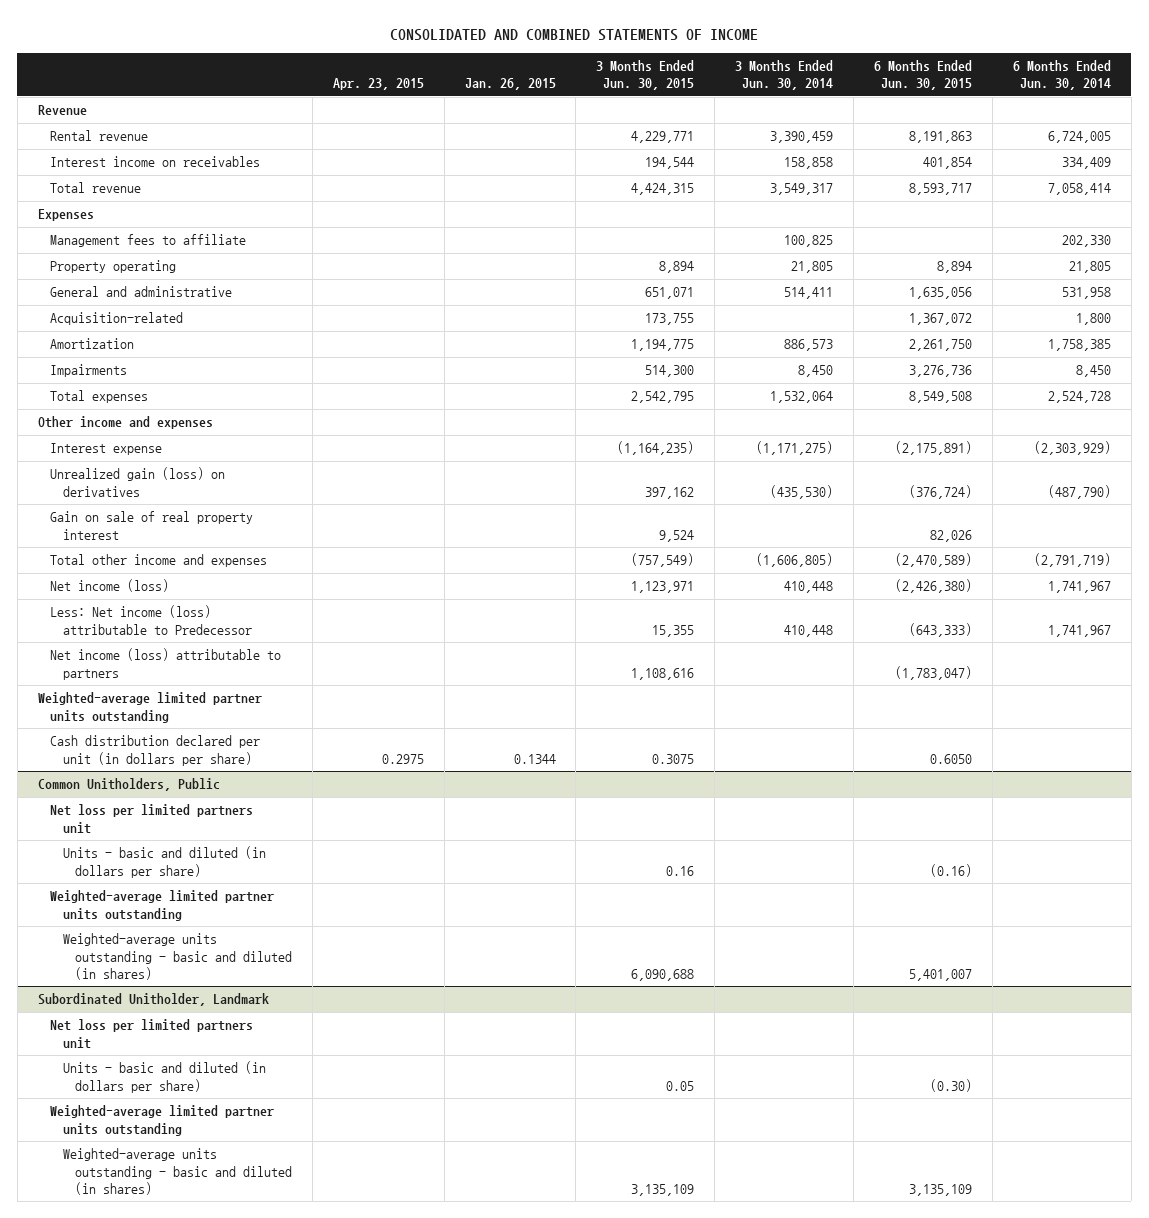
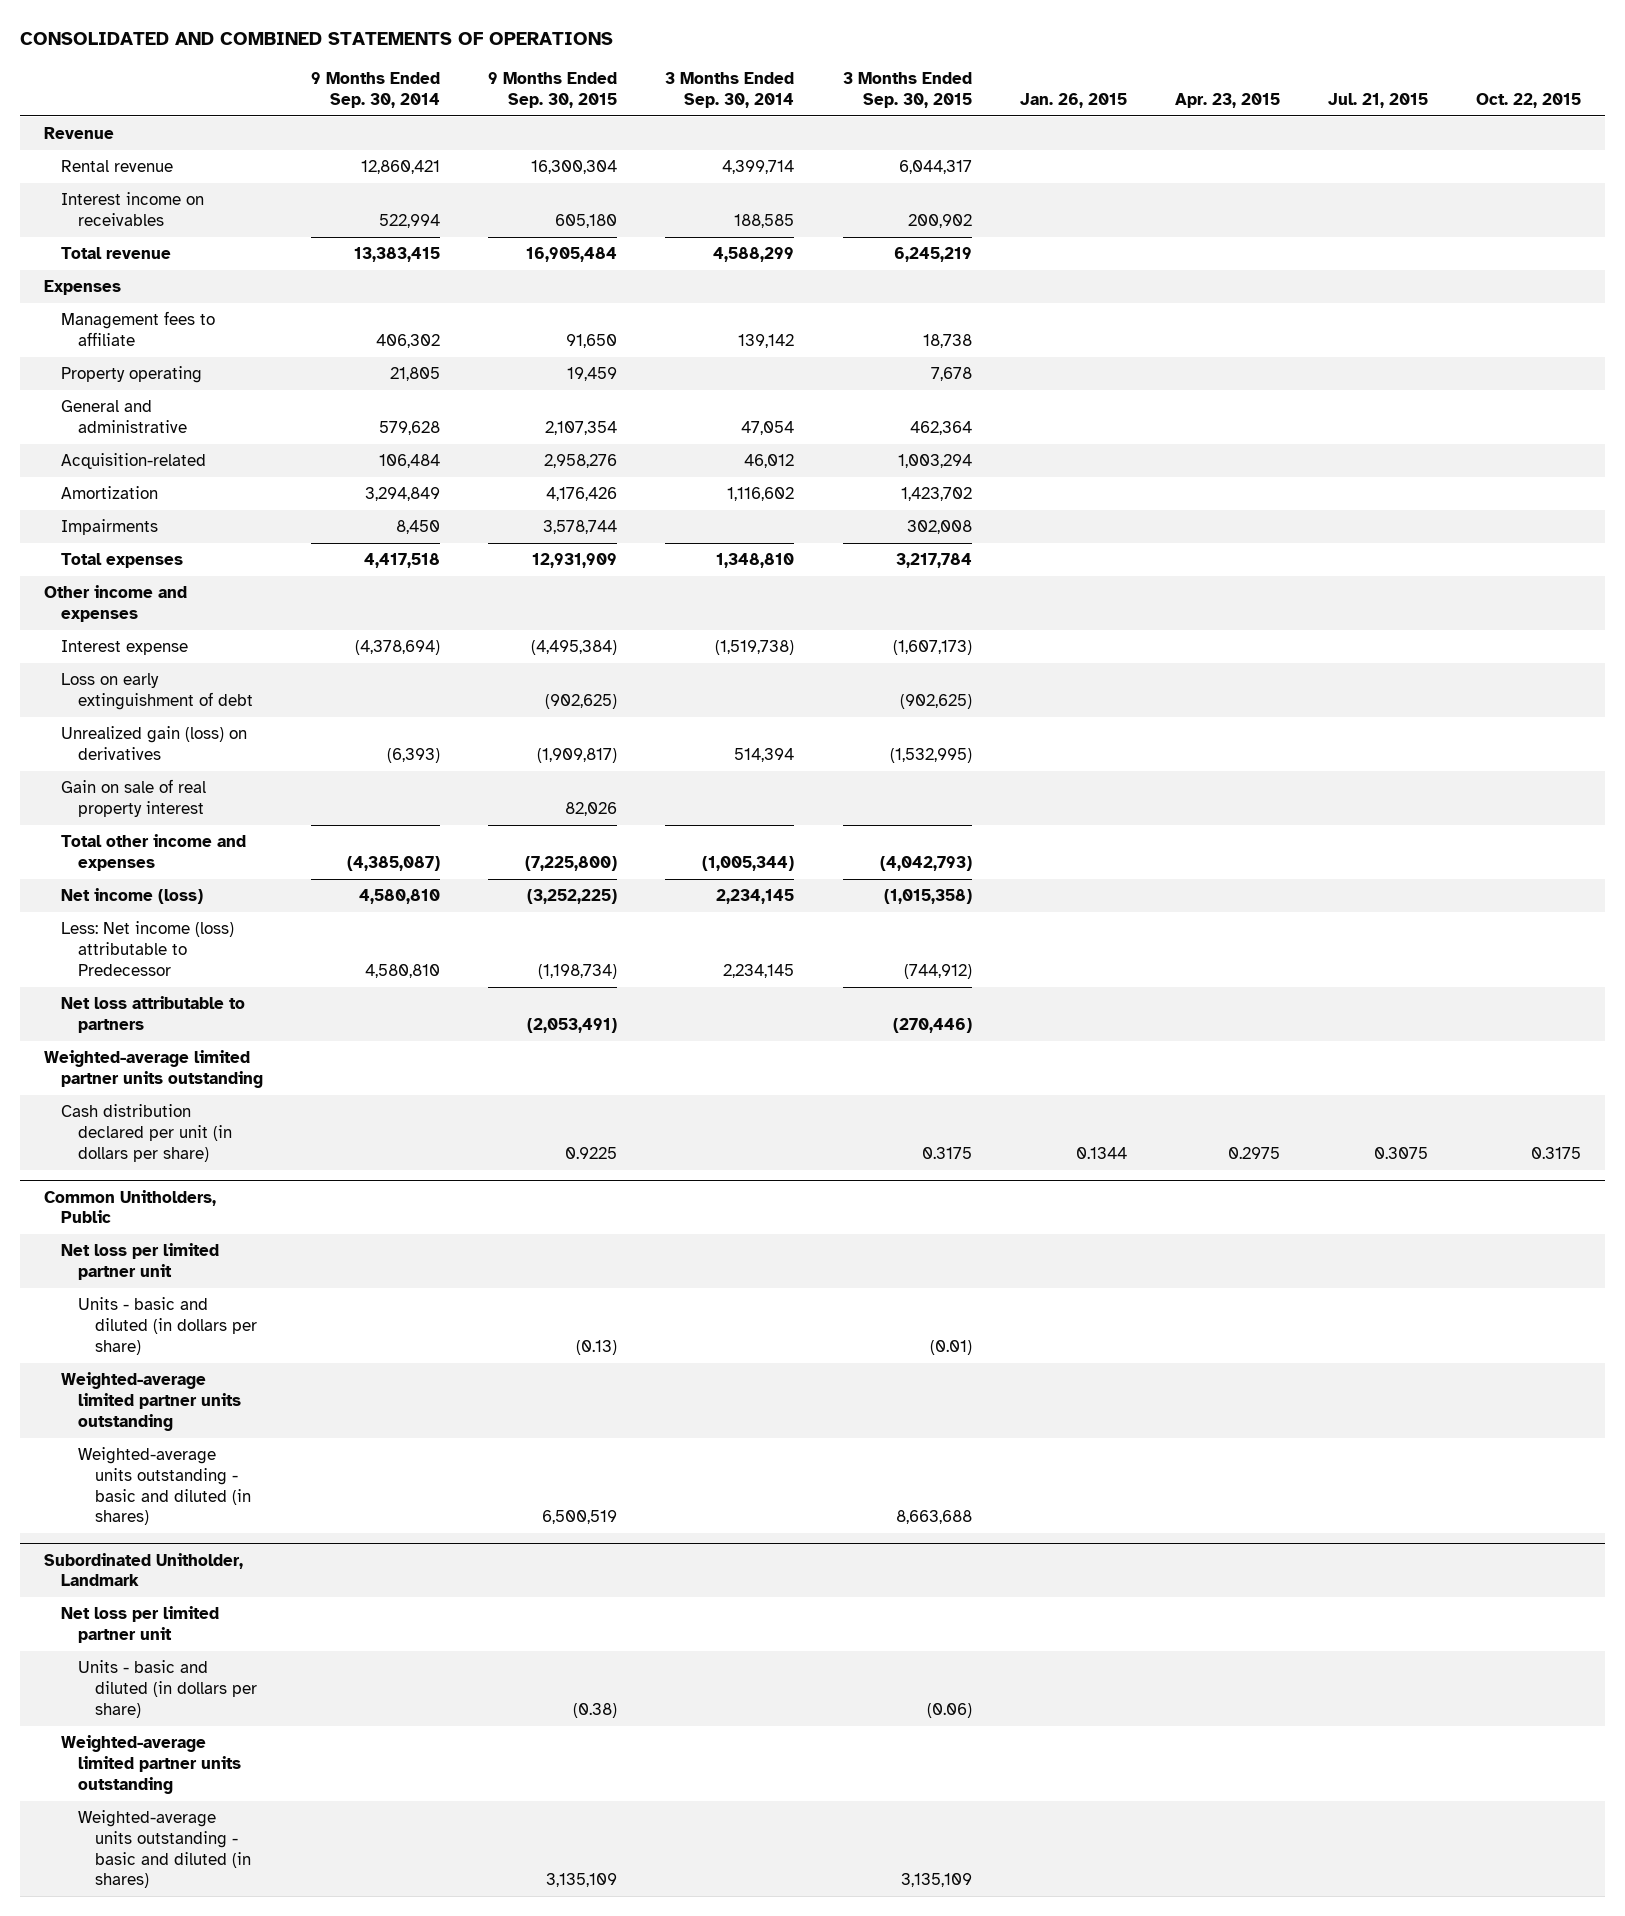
[390,28,759,41] CONSOLIDATED AND COMBINED STATEMENTS OF INCOME -> [19,32,613,46] CONSOLIDATED AND COMBINED STATEMENTS OF OPERATIONS
[596,60,695,91] 3 Months Ended Jun. 30, 2015 -> none
[735,60,834,91] 3 Months Ended Jun. 30, 2014 -> none
[873,60,972,91] 6 Months Ended Jun. 30, 2015 -> none
[1012,60,1111,91] 6 Months Ended Jun. 30, 2014 -> none
none -> [311,71,441,108] 9 Months Ended Sep. 30, 2014
none -> [488,71,618,108] 9 Months Ended Sep. 30, 2015
none -> [665,71,795,108] 3 Months Ended Sep. 30, 2014
none -> [842,71,972,108] 3 Months Ended Sep. 30, 2015
none -> [1327,92,1428,108] Jul. 21, 2015
none -> [1476,92,1582,108] Oct. 22, 2015
none -> [60,673,254,710] Loss on early extinguishment of debt
[50,648,282,680] Net income (loss) attributable to partners -> [60,996,245,1033] Net loss attributable to partners
[50,804,254,834] Net loss per limited partners unit -> [60,1243,219,1280] Net loss per limited partner unit
[50,1019,254,1049] Net loss per limited partners unit -> [60,1606,219,1643] Net loss per limited partner unit

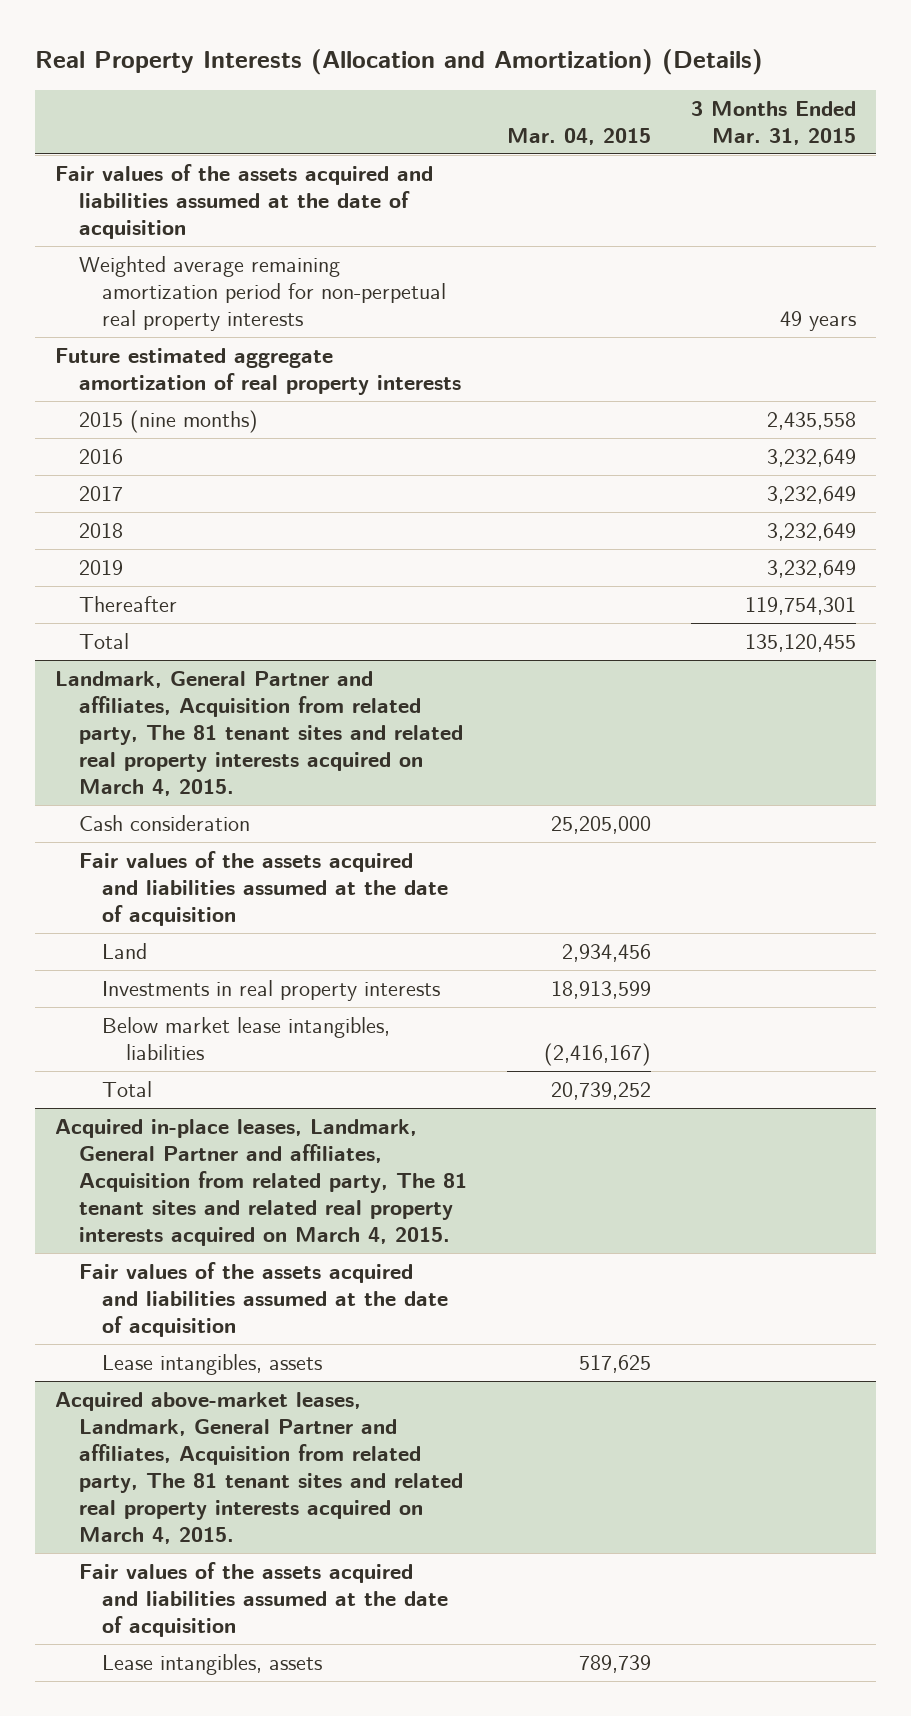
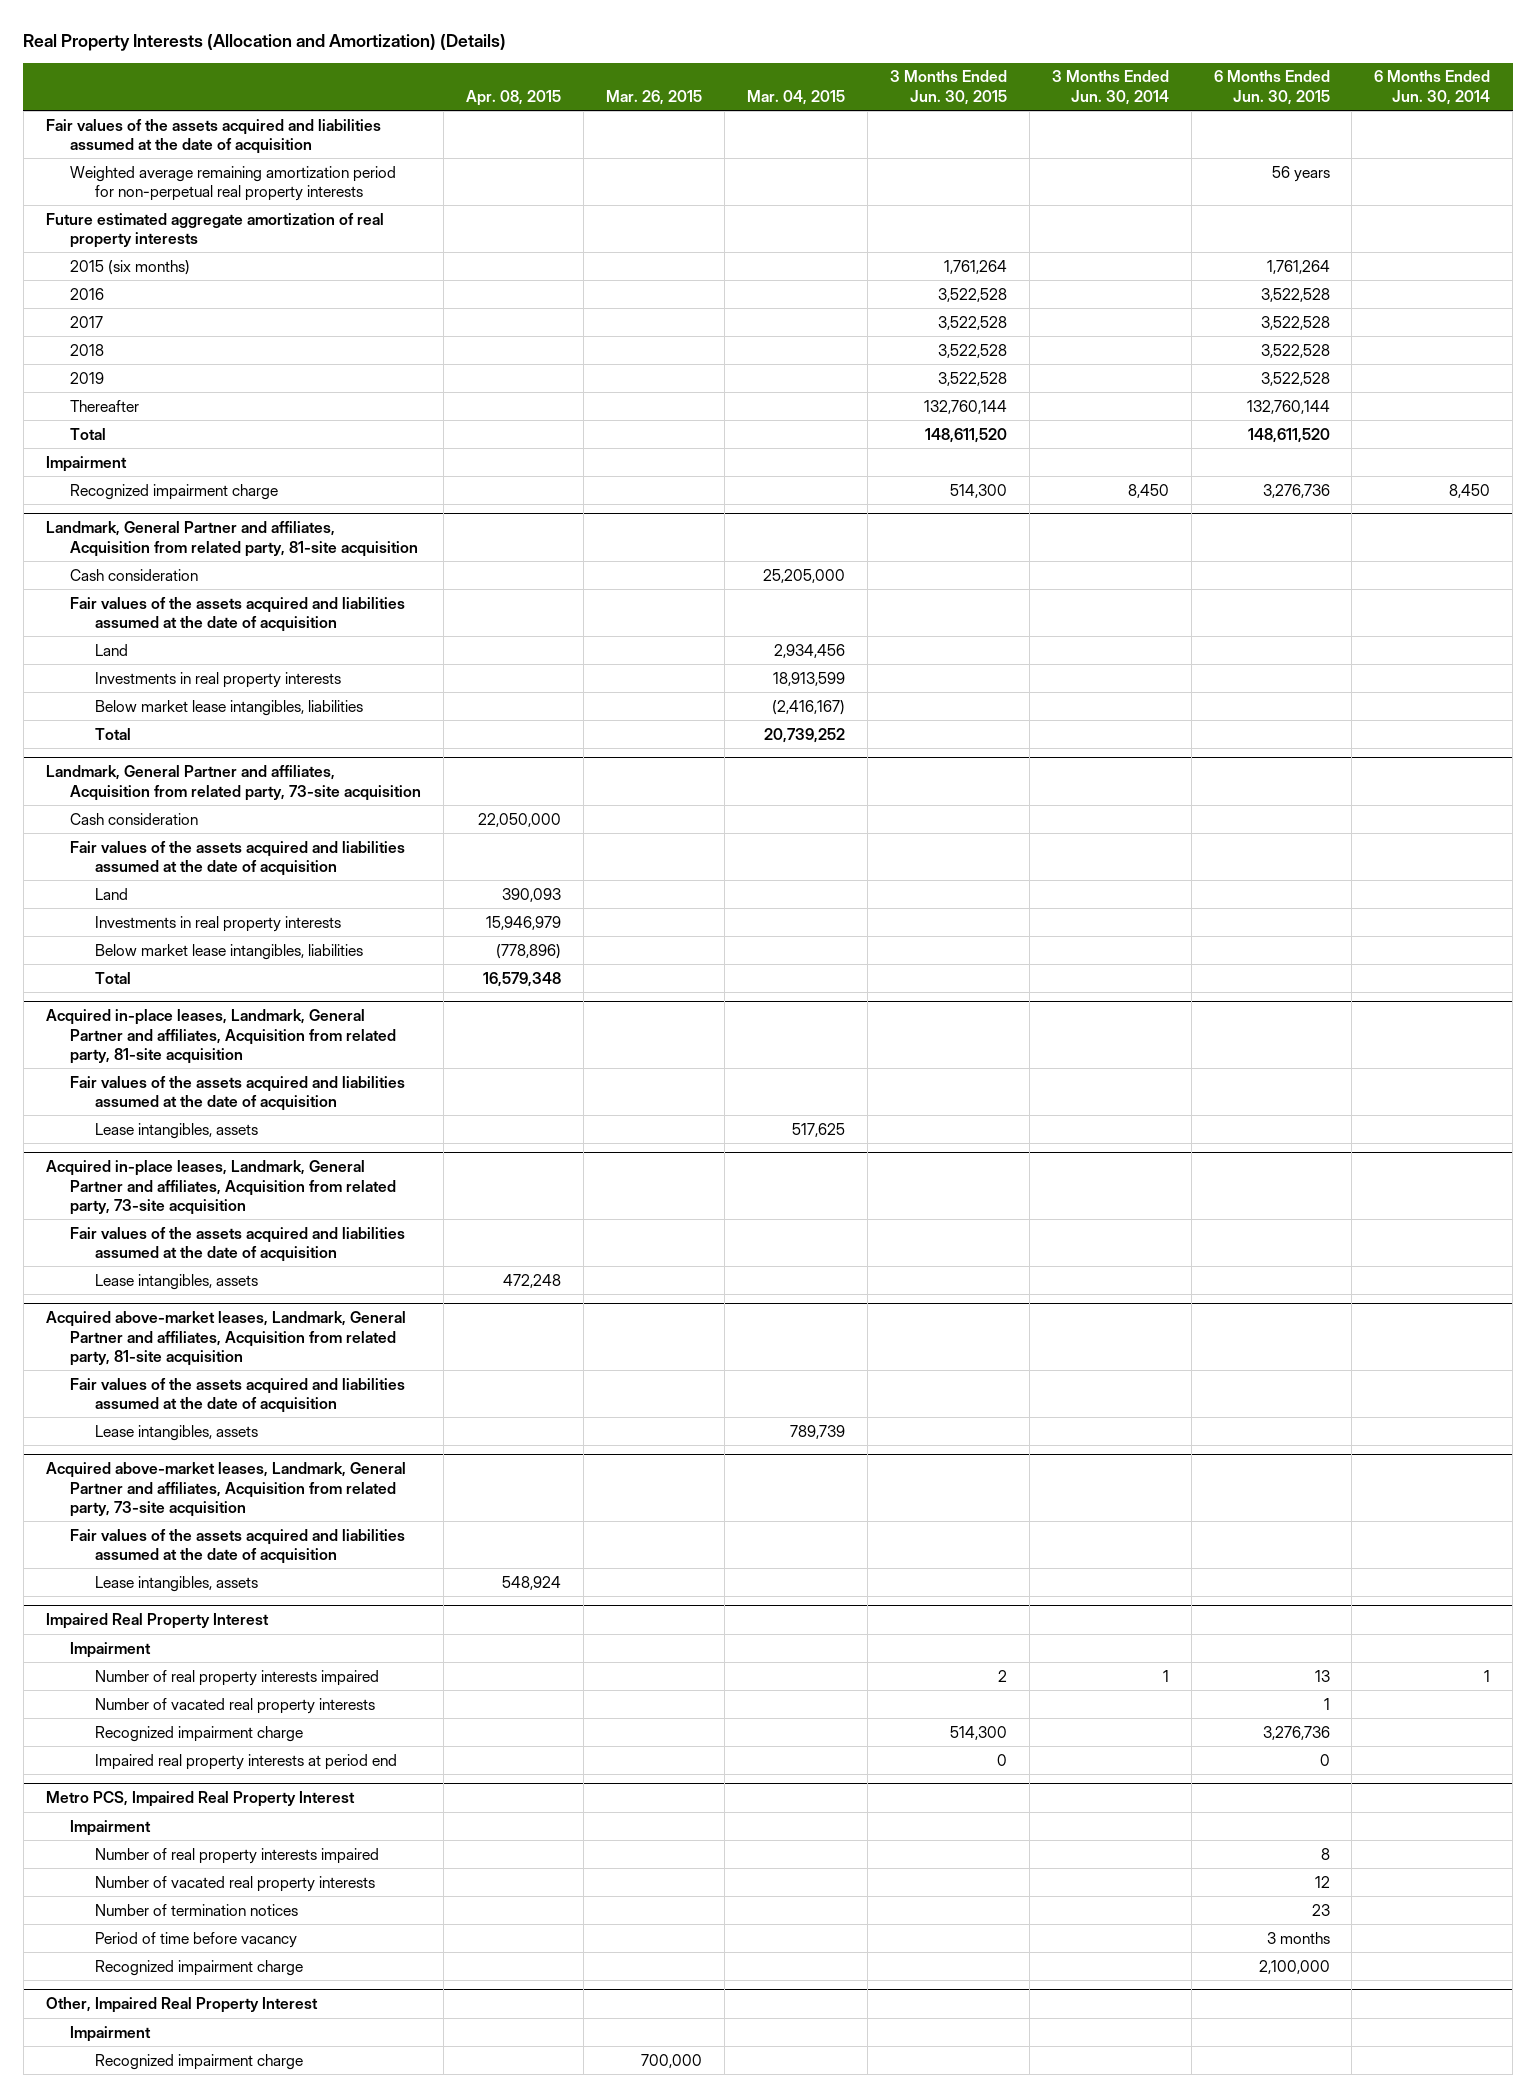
[691,100,857,145] 3 Months Ended Mar. 31, 2015 -> none
none -> [466,89,562,106] Apr. 08, 2015
none -> [605,89,702,105] Mar. 26, 2015
none -> [889,70,1007,105] 3 Months Ended Jun. 30, 2015
none -> [1051,70,1169,105] 3 Months Ended Jun. 30, 2014
none -> [1213,70,1330,105] 6 Months Ended Jun. 30, 2015
none -> [1374,70,1491,105] 6 Months Ended Jun. 30, 2014
[78,409,258,433] 2015 (nine months) -> [70,259,191,275] 2015 (six months)
none -> [45,455,127,472] Impairment
none -> [70,483,279,500] Recognized impairment charge
[55,670,463,797] Landmark, General Partner and affiliates, Acquisition from related party, The 81 tenant sites and related real property interests acquired on March 4, 2015. -> [45,521,419,557] Landmark, General Partner and affiliates, Acquisition from related party, 81-site acquisition
none -> [45,765,422,801] Landmark, General Partner and affiliates, Acquisition from related party, 73-site acquisition
none -> [70,812,199,825] Cash consideration
none -> [70,840,406,876] Fair values of the assets acquired and liabilities assumed at the date of acquisition
none -> [94,887,128,900] Land
none -> [94,915,341,932] Investments in real property interests
none -> [94,943,363,960] Below market lease intangibles, liabilities
none -> [94,971,131,984] Total
[55,1118,467,1247] Acquired in-place leases, Landmark, General Partner and affiliates, Acquisition from related party, The 81 tenant sites and related real property interests acquired on March 4, 2015. -> [45,1009,397,1064] Acquired in-place leases, Landmark, General Partner and affiliates, Acquisition from related party, 81-site acquisition
none -> [45,1160,397,1215] Acquired in-place leases, Landmark, General Partner and affiliates, Acquisition from related party, 73-site acquisition
none -> [70,1226,406,1262] Fair values of the assets acquired and liabilities assumed at the date of acquisition
none -> [94,1273,258,1290] Lease intangibles, assets
[55,1391,463,1545] Acquired above-market leases, Landmark, General Partner and affiliates, Acquisition from related party, The 81 tenant sites and related real property interests acquired on March 4, 2015. -> [45,1311,406,1366] Acquired above-market leases, Landmark, General Partner and affiliates, Acquisition from related party, 81-site acquisition
none -> [45,1462,406,1517] Acquired above-market leases, Landmark, General Partner and affiliates, Acquisition from related party, 73-site acquisition
none -> [70,1528,406,1564] Fair values of the assets acquired and liabilities assumed at the date of acquisition
none -> [94,1575,258,1592] Lease intangibles, assets
none -> [45,1613,269,1630] Impaired Real Property Interest
none -> [70,1641,152,1658] Impairment
none -> [94,1669,379,1686] Number of real property interests impaired
none -> [94,1697,375,1714] Number of vacated real property interests
none -> [94,1725,303,1742] Recognized impairment charge
none -> [94,1753,397,1770] Impaired real property interests at period end
none -> [45,1791,355,1808] Metro PCS, Impaired Real Property Interest
none -> [70,1819,152,1836] Impairment
none -> [94,1847,379,1864] Number of real property interests impaired
none -> [94,1875,375,1892] Number of vacated real property interests
none -> [94,1903,298,1916] Number of termination notices
none -> [94,1931,297,1948] Period of time before vacancy
none -> [94,1959,303,1976] Recognized impairment charge
none -> [45,1997,318,2014] Other, Impaired Real Property Interest
none -> [70,2025,152,2042] Impairment
none -> [94,2053,303,2070] Recognized impairment charge

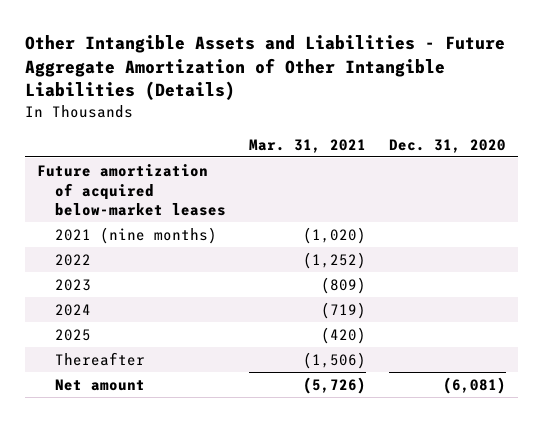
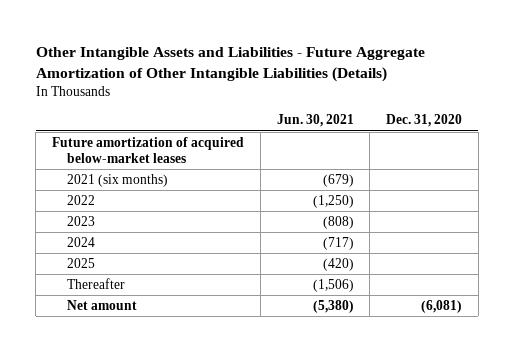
[249,138,367,153] Mar. 31, 2021 -> none
none -> [276,114,354,128] Jun. 30, 2021
[55,226,218,244] 2021 (nine months) -> [67,173,169,187] 2021 (six months)

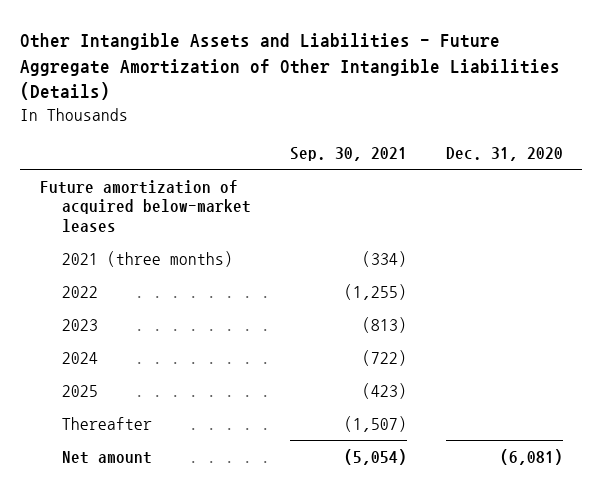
[276,114,354,128] Jun. 30, 2021 -> none
none -> [289,147,407,162] Sep. 30, 2021
[67,173,169,187] 2021 (six months) -> [61,250,233,267] 2021 (three months)

